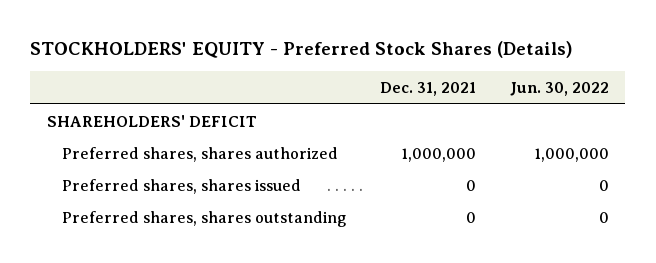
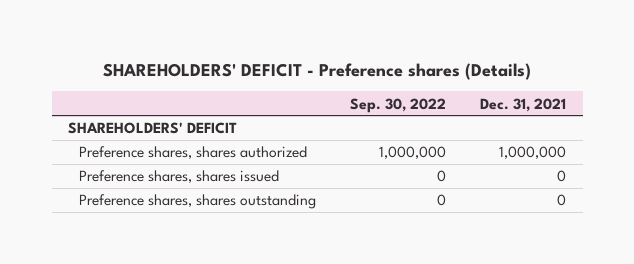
[30,41,574,59] STOCKHOLDERS' EQUITY - Preferred Stock Shares (Details) -> [103,62,532,80] SHAREHOLDERS' DEFICIT - Preference shares (Details)
[509,81,609,96] Jun. 30, 2022 -> none
none -> [350,97,447,113] Sep. 30, 2022
[61,146,338,162] Preferred shares, shares authorized -> [79,146,308,160] Preference shares, shares authorized
[61,178,301,194] Preferred shares, shares issued -> [79,170,280,184] Preference shares, shares issued
[61,210,347,227] Preferred shares, shares outstanding -> [79,194,317,210] Preference shares, shares outstanding

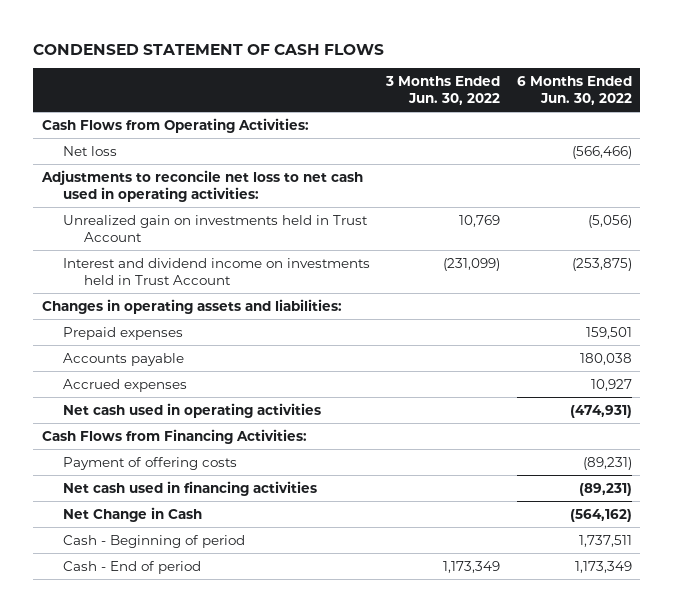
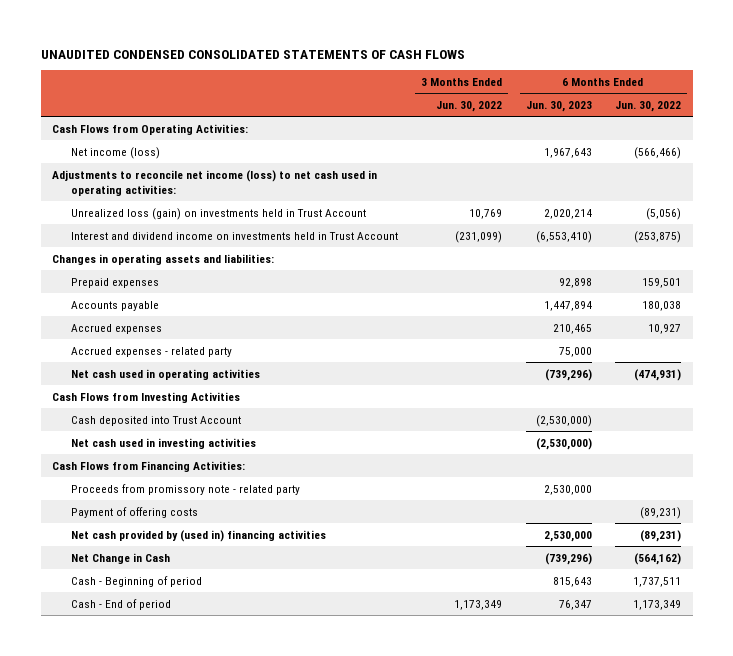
[33,43,385,55] CONDENSED STATEMENT OF CASH FLOWS -> [40,49,465,59] UNAUDITED CONDENSED CONSOLIDATED STATEMENTS OF CASH FLOWS
none -> [525,101,592,113] Jun. 30, 2023
[62,145,117,156] Net loss -> [70,146,160,159] Net income (loss)
[40,169,363,202] Adjustments to reconcile net loss to net cash used in operating activities: -> [52,169,378,196] Adjustments to reconcile net income (loss) to net cash used in operating activities:
[62,214,368,242] Unrealized gain on investments held in Trust Account -> [70,207,366,220] Unrealized loss (gain) on investments held in Trust Account
none -> [70,346,232,357] Accrued expenses - related party
none -> [52,391,241,403] Cash Flows from Investing Activities
none -> [70,415,241,426] Cash deposited into Trust Account
none -> [70,437,256,449] Net cash used in investing activities
none -> [70,483,300,495] Proceeds from promissory note - related party
[62,480,317,496] Net cash used in financing activities -> [70,529,326,542] Net cash provided by (used in) financing activities

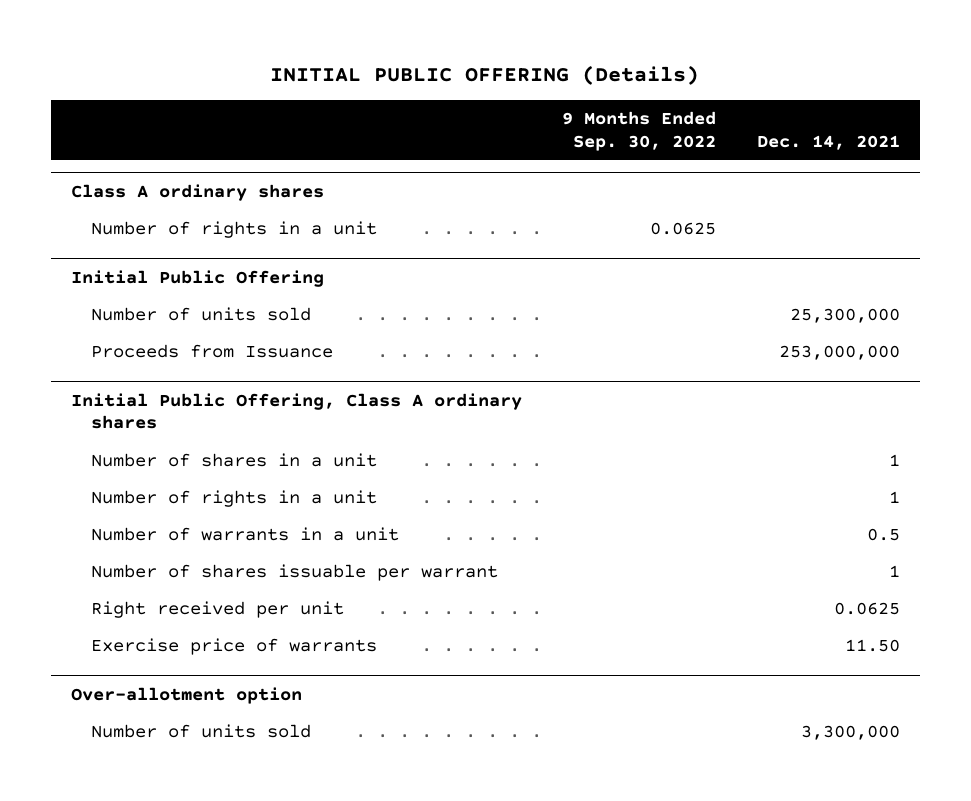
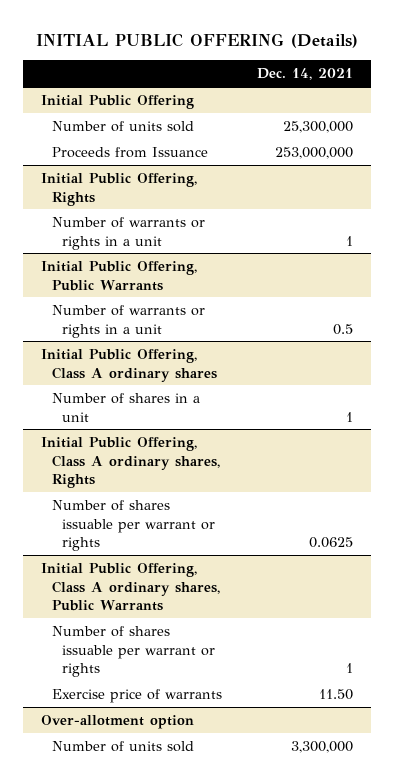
[562,111,717,151] 9 Months Ended Sep. 30, 2022 -> none
[71,183,325,201] Class A ordinary shares -> none
[90,221,377,239] Number of rights in a unit -> none
none -> [40,172,197,206] Initial Public Offering, Rights
none -> [51,216,205,250] Number of warrants or rights in a unit
none -> [40,260,197,291] Initial Public Offering, Public Warrants
none -> [51,304,205,338] Number of warrants or rights in a unit
[90,490,377,508] Number of rights in a unit -> none
[90,527,399,542] Number of warrants in a unit -> none
[90,601,344,619] Right received per unit -> none
none -> [40,436,220,489] Initial Public Offering, Class A ordinary shares, Rights
[90,564,498,582] Number of shares issuable per warrant -> [51,499,216,552] Number of shares issuable per warrant or rights
[888,565,900,578] 1 -> [309,537,354,549] 0.0625
none -> [40,562,220,612] Initial Public Offering, Class A ordinary shares, Public Warrants
none -> [51,625,216,678] Number of shares issuable per warrant or rights

